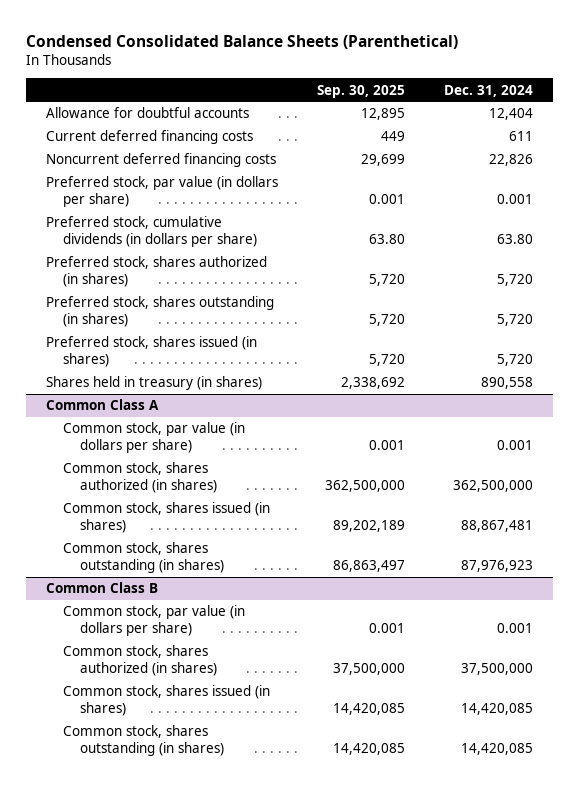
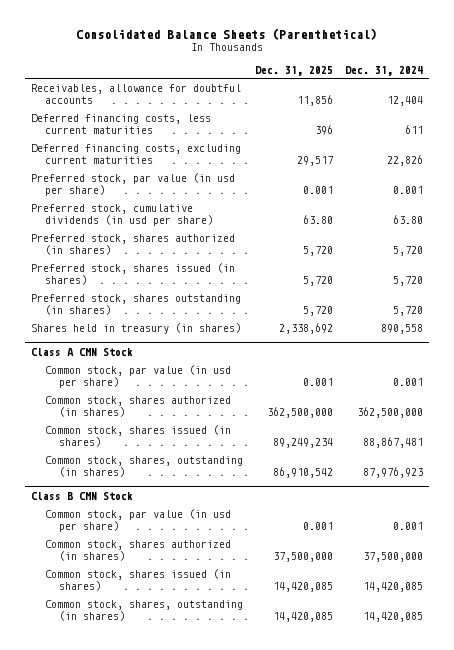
[26,35,459,50] Condensed Consolidated Balance Sheets (Parenthetical) -> [76,28,378,41] Consolidated Balance Sheets (Parenthetical)
[317,84,406,98] Sep. 30, 2025 -> none
none -> [255,65,334,76] Dec. 31, 2025
[45,107,249,119] Allowance for doubtful accounts -> [31,84,242,104] Receivables, allowance for doubtful accounts
[45,130,253,145] Current deferred financing costs -> [31,114,212,134] Deferred financing costs, less current maturities
[45,153,276,168] Noncurrent deferred financing costs -> [31,144,242,164] Deferred financing costs, excluding current maturities
[45,176,278,208] Preferred stock, par value (in dollars per share) -> [31,173,236,196] Preferred stock, par value (in usd per share)
[45,216,257,248] Preferred stock, cumulative dividends (in dollars per share) -> [31,204,214,226] Preferred stock, cumulative dividends (in usd per share)
[45,296,274,328] Preferred stock, shares outstanding (in shares) -> [31,294,242,315] Preferred stock, shares outstanding (in shares)
[45,399,159,411] Common Class A -> [31,347,134,356] Class A CMN Stock
[62,422,245,454] Common stock, par value (in dollars per share) -> [45,365,232,388] Common stock, par value (in usd per share)
[62,542,224,574] Common stock, shares outstanding (in shares) -> [45,456,244,477] Common stock, shares, outstanding (in shares)
[45,582,158,594] Common Class B -> [31,491,134,500] Class B CMN Stock
[62,605,245,637] Common stock, par value (in dollars per share) -> [45,509,232,532] Common stock, par value (in usd per share)
[62,725,224,757] Common stock, shares outstanding (in shares) -> [45,600,244,621] Common stock, shares, outstanding (in shares)

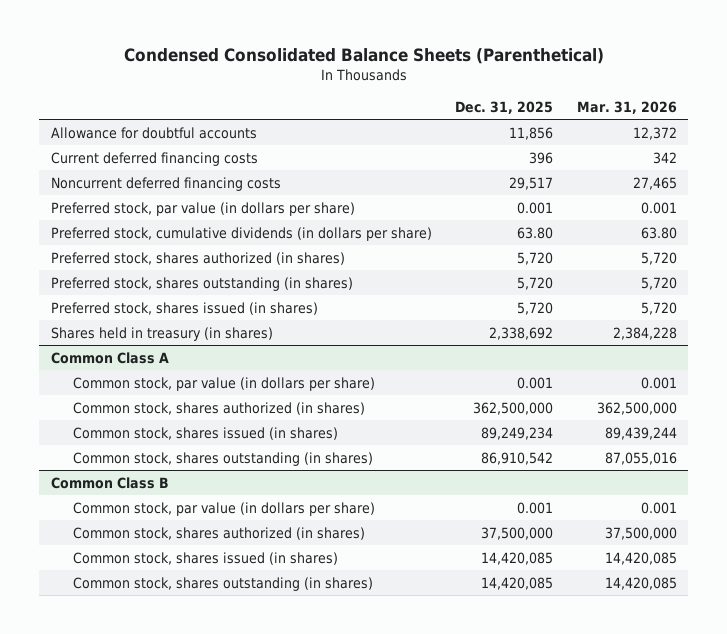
[76,28,378,41] Consolidated Balance Sheets (Parenthetical) -> [123,47,604,64] Condensed Consolidated Balance Sheets (Parenthetical)
[344,65,423,76] Dec. 31, 2024 -> none
none -> [576,100,677,114] Mar. 31, 2026
[31,84,242,104] Receivables, allowance for doubtful accounts -> [50,126,257,139] Allowance for doubtful accounts
[31,114,212,134] Deferred financing costs, less current maturities -> [50,151,258,166] Current deferred financing costs
[31,144,242,164] Deferred financing costs, excluding current maturities -> [50,176,281,191] Noncurrent deferred financing costs
[31,173,236,196] Preferred stock, par value (in usd per share) -> [50,201,355,216] Preferred stock, par value (in dollars per share)
[31,204,214,226] Preferred stock, cumulative dividends (in usd per share) -> [50,226,432,241] Preferred stock, cumulative dividends (in dollars per share)
[31,263,236,285] Preferred stock, shares issued (in shares) -> [50,301,318,315] Preferred stock, shares issued (in shares)
[31,347,134,356] Class A CMN Stock -> [50,351,169,364] Common Class A
[45,365,232,388] Common stock, par value (in usd per share) -> [72,376,375,391] Common stock, par value (in dollars per share)
[45,456,244,477] Common stock, shares, outstanding (in shares) -> [72,451,373,466] Common stock, shares outstanding (in shares)
[31,491,134,500] Class B CMN Stock -> [50,476,169,489] Common Class B
[45,509,232,532] Common stock, par value (in usd per share) -> [72,501,375,516] Common stock, par value (in dollars per share)
[45,600,244,621] Common stock, shares, outstanding (in shares) -> [72,576,373,591] Common stock, shares outstanding (in shares)

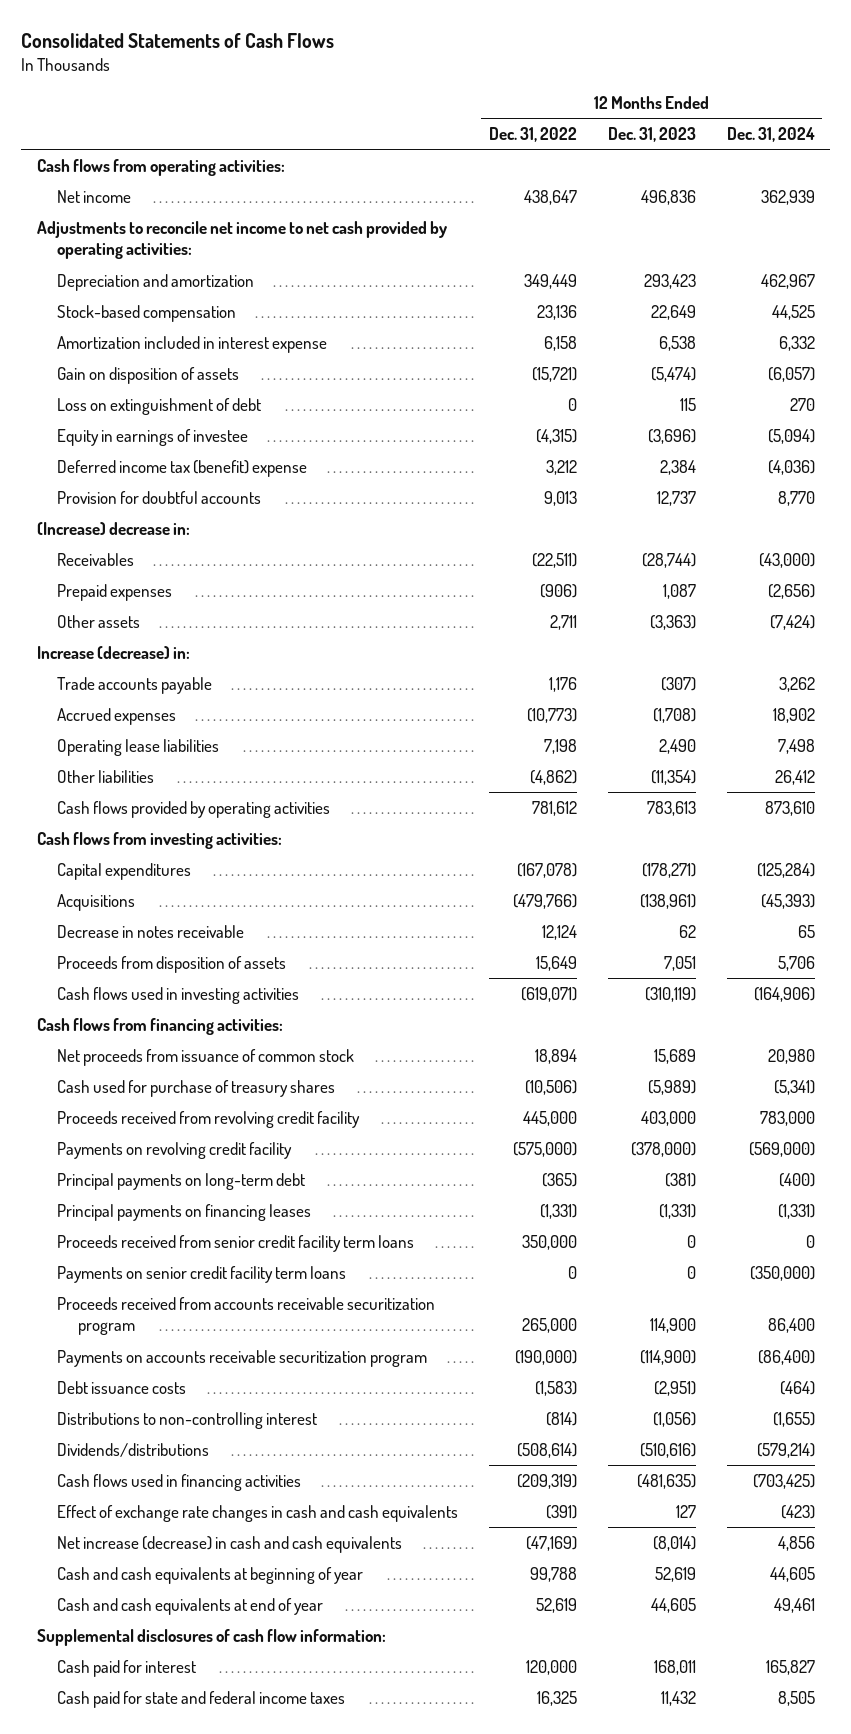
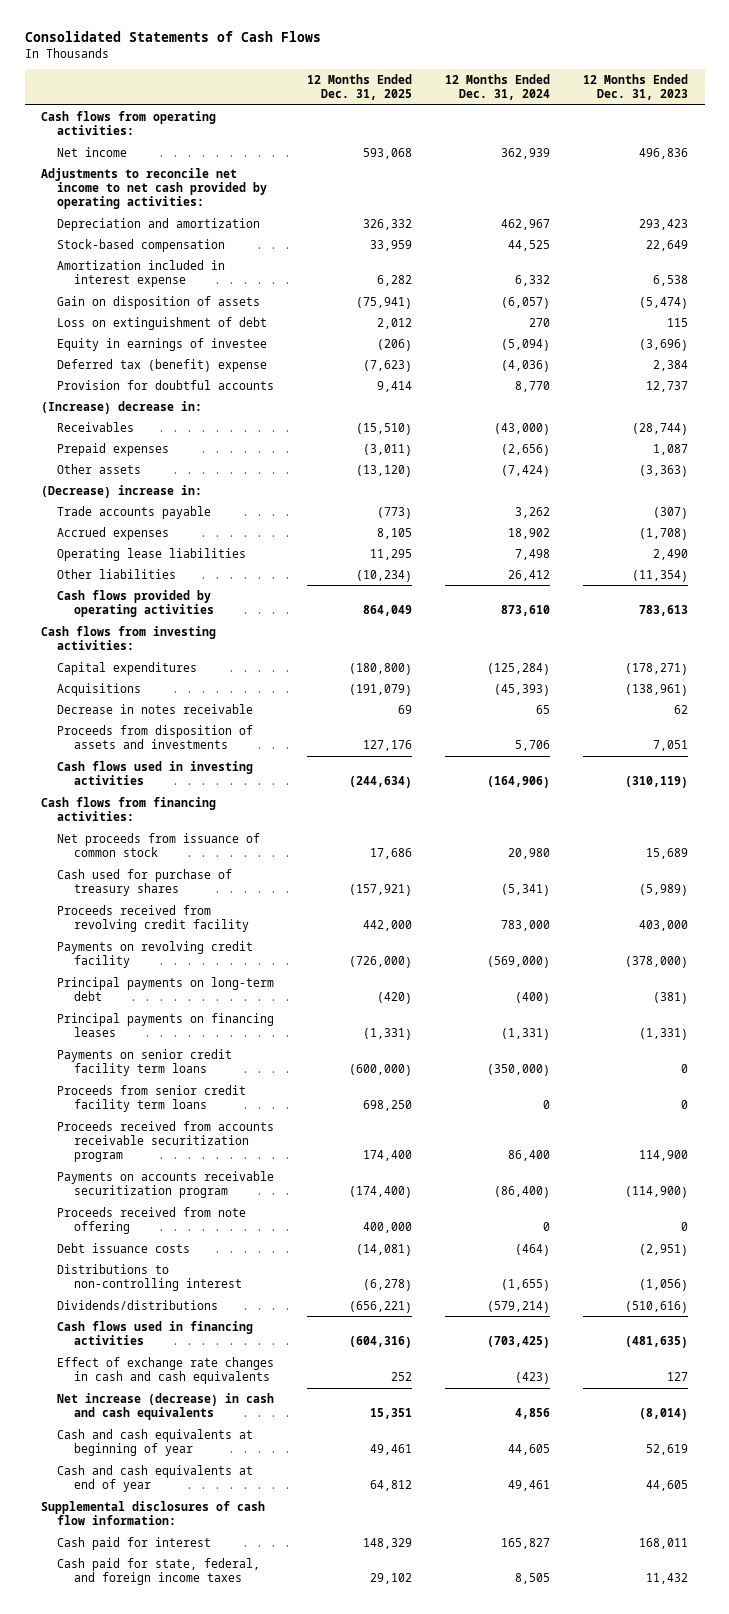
[488,127,577,143] Dec. 31, 2022 -> none
none -> [307,74,413,101] 12 Months Ended Dec. 31, 2025
[57,459,308,477] Deferred income tax (benefit) expense -> [57,358,268,372] Deferred tax (benefit) expense
[36,645,190,659] Increase (decrease) in: -> [41,484,203,498] (Decrease) increase in:
[57,955,287,973] Proceeds from disposition of assets -> [57,724,254,750] Proceeds from disposition of assets and investments
[57,1234,415,1252] Proceeds received from senior credit facility term loans -> none
none -> [57,1084,247,1113] Proceeds from senior credit facility term loans
none -> [57,1206,247,1235] Proceeds received from note offering
[57,1690,346,1708] Cash paid for state and federal income taxes -> [57,1557,261,1586] Cash paid for state, federal, and foreign income taxes

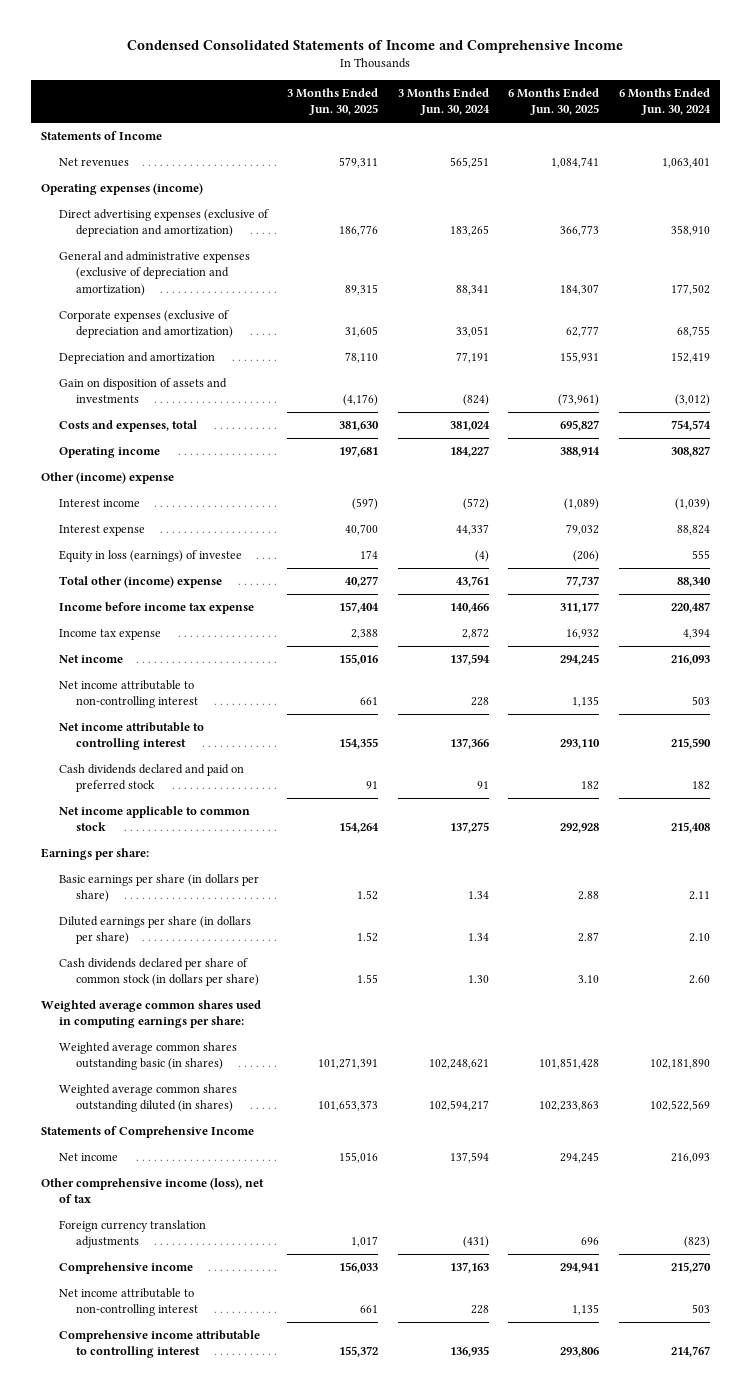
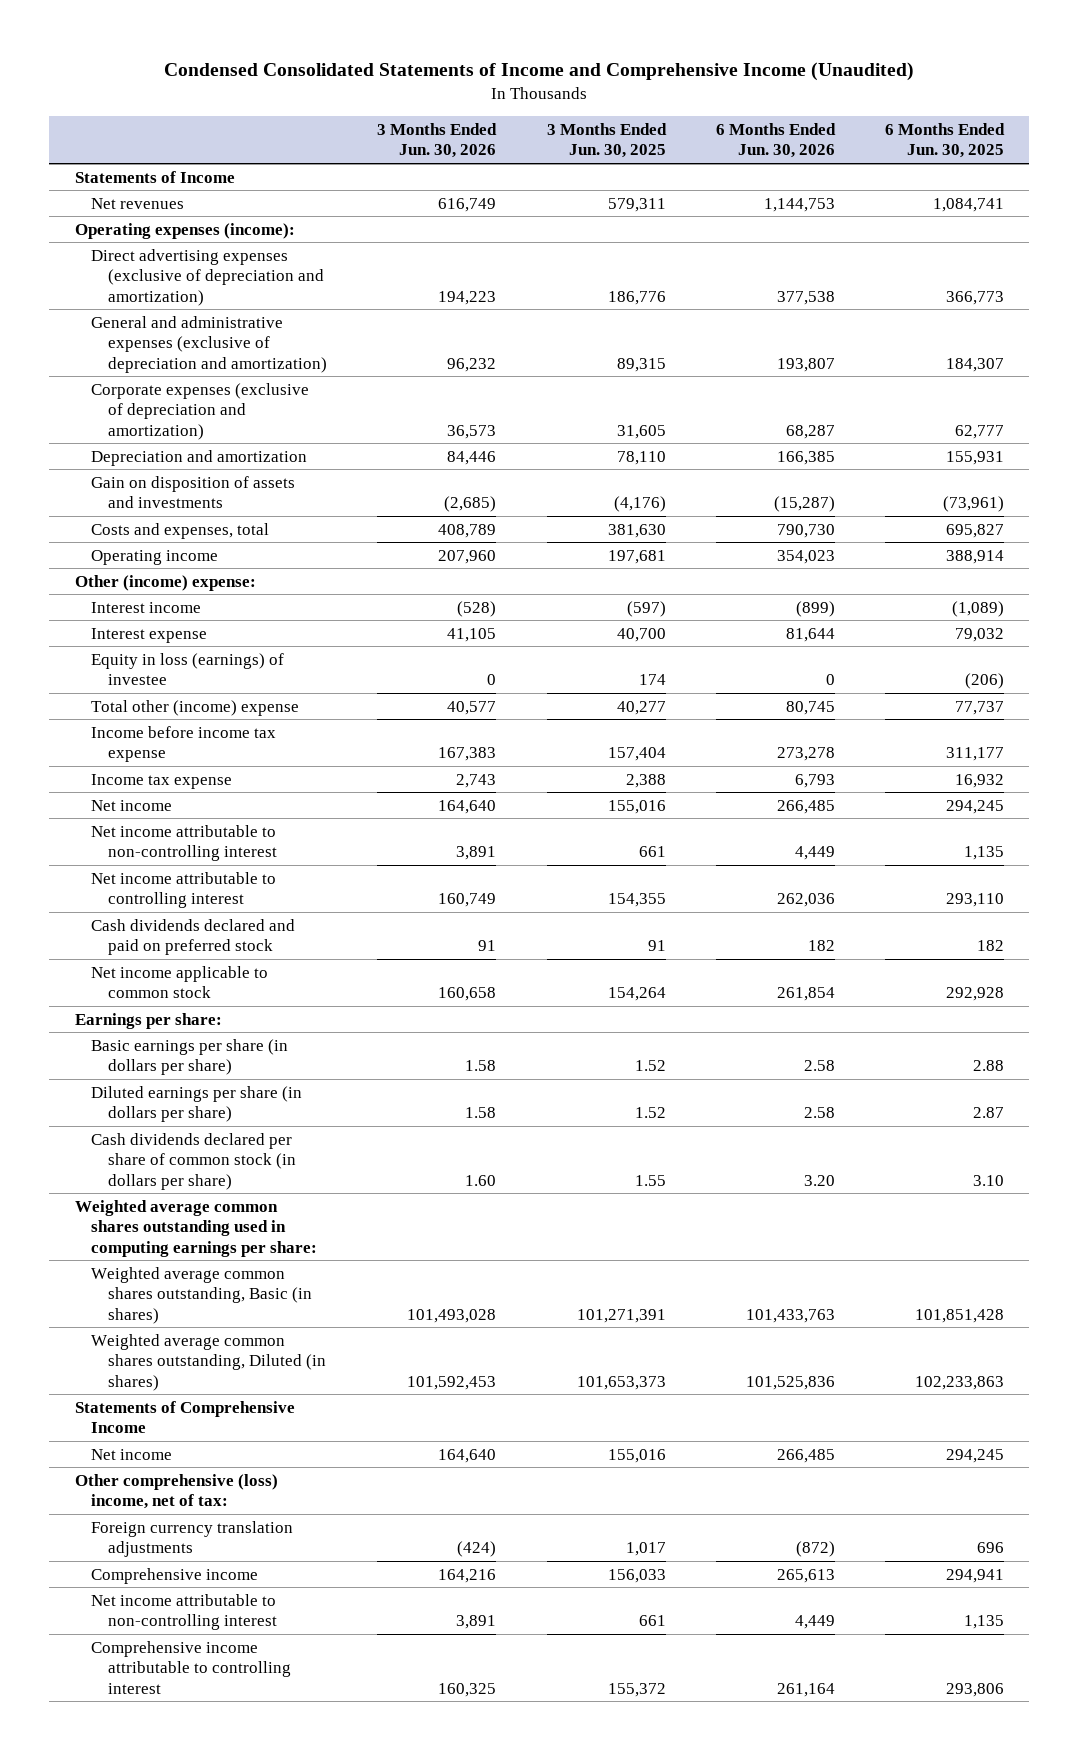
[127,40,624,54] Condensed Consolidated Statements of Income and Comprehensive Income -> [164,62,915,82] Condensed Consolidated Statements of Income and Comprehensive Income (Unaudited)
[397,88,490,116] 3 Months Ended Jun. 30, 2024 -> none
[619,88,712,116] 6 Months Ended Jun. 30, 2024 -> none
none -> [377,123,498,159] 3 Months Ended Jun. 30, 2026
none -> [715,123,836,159] 6 Months Ended Jun. 30, 2026
[40,183,203,196] Operating expenses (income) -> [74,222,295,239] Operating expenses (income):
[40,472,174,485] Other (income) expense -> [74,574,256,591] Other (income) expense:
[40,1000,261,1029] Weighted average common shares used in computing earnings per share: -> [74,1199,318,1257] Weighted average common shares outstanding used in computing earnings per share:
[58,1042,237,1071] Weighted average common shares outstanding basic (in shares) -> [91,1266,312,1324] Weighted average common shares outstanding, Basic (in shares)
[58,1084,237,1113] Weighted average common shares outstanding diluted (in shares) -> [91,1333,326,1391] Weighted average common shares outstanding, Diluted (in shares)
[40,1178,264,1204] Other comprehensive income (loss), net of tax -> [74,1473,278,1510] Other comprehensive (loss) income, net of tax:

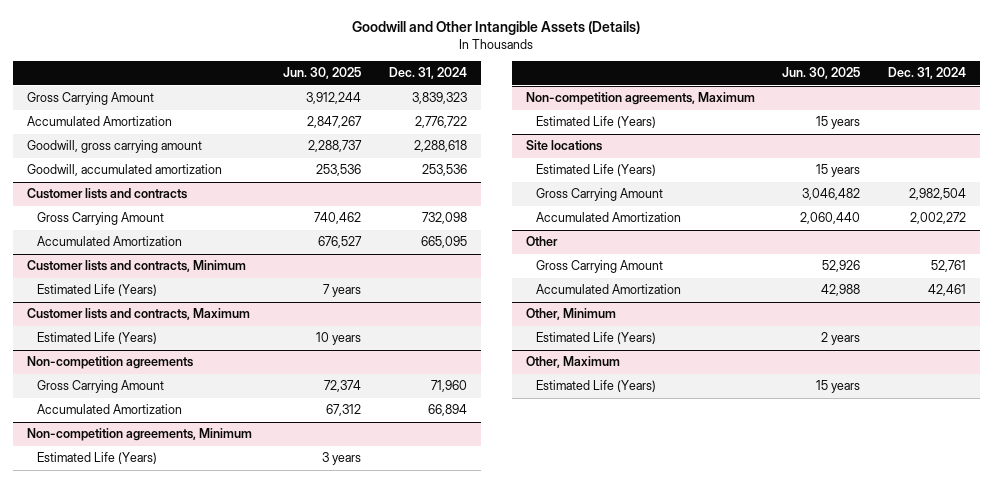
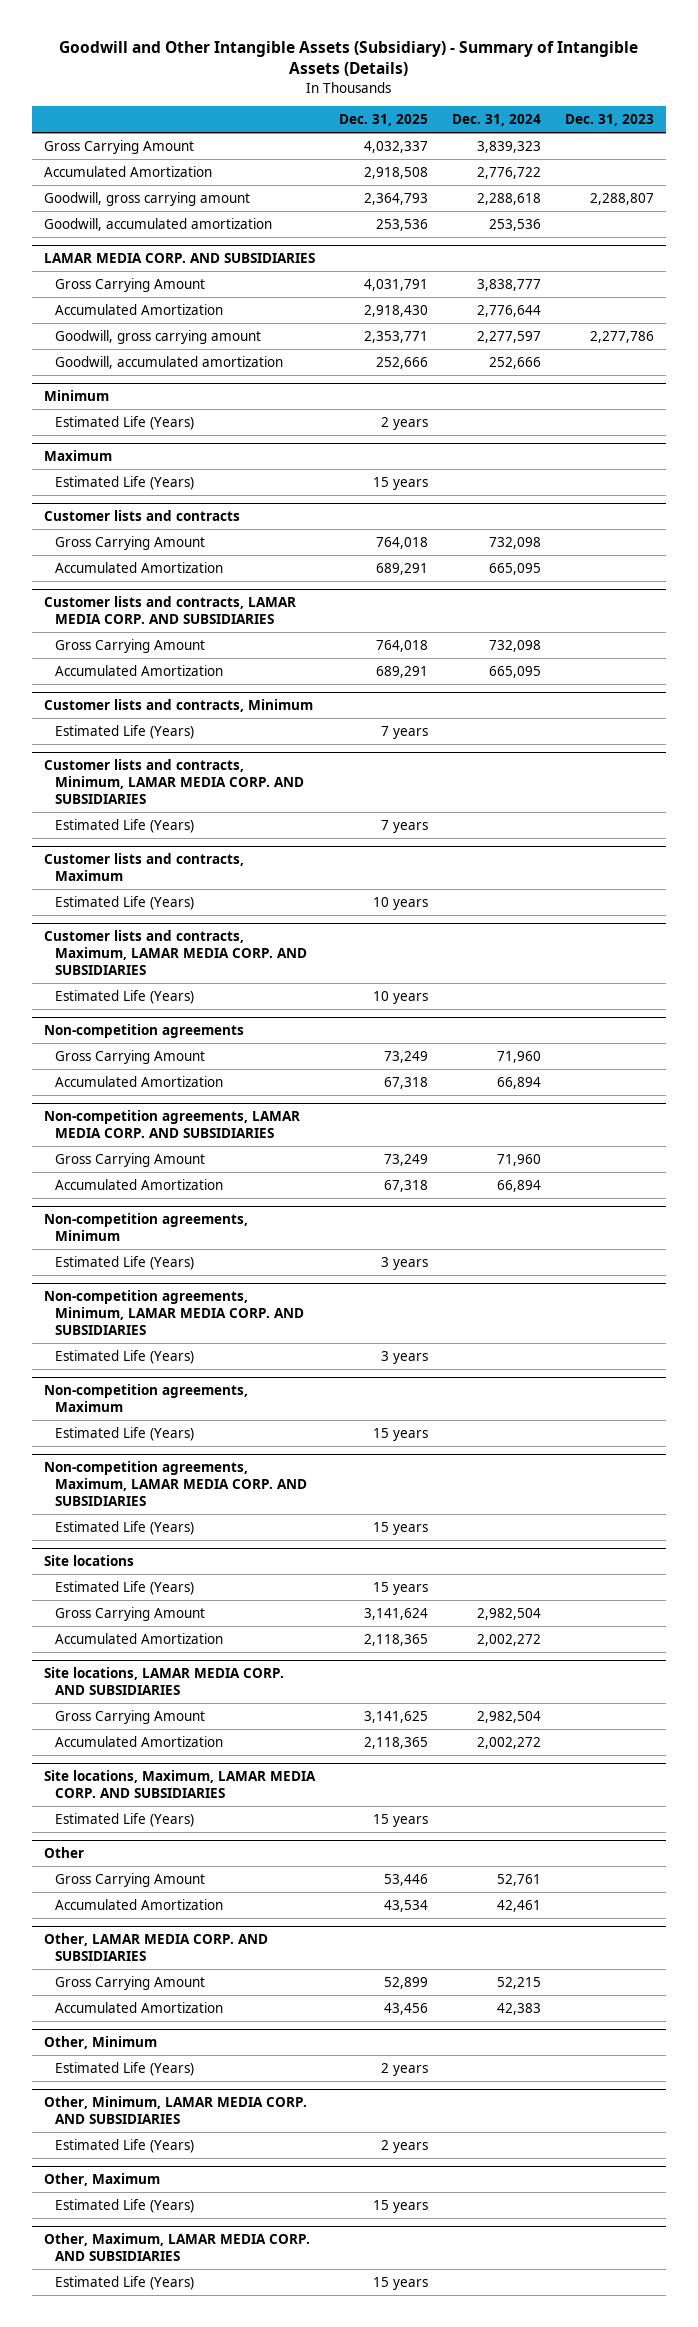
[352,21,641,36] Goodwill and Other Intangible Assets (Details) -> [58,41,638,77] Goodwill and Other Intangible Assets (Subsidiary) - Summary of Intangible Assets (Details)
[283,67,362,80] Jun. 30, 2025 -> none
none -> [338,114,428,127] Dec. 31, 2025
none -> [564,114,654,127] Dec. 31, 2023
none -> [43,253,315,264] LAMAR MEDIA CORP. AND SUBSIDIARIES
none -> [55,277,206,292] Gross Carrying Amount
none -> [55,303,224,315] Accumulated Amortization
none -> [55,329,262,344] Goodwill, gross carrying amount
none -> [55,355,284,369] Goodwill, accumulated amortization
none -> [43,390,109,402] Minimum
none -> [55,415,195,430] Estimated Life (Years)
none -> [43,450,112,462] Maximum
none -> [55,475,195,490] Estimated Life (Years)
none -> [43,596,296,625] Customer lists and contracts, LAMAR MEDIA CORP. AND SUBSIDIARIES
none -> [55,638,206,653] Gross Carrying Amount
none -> [55,664,224,676] Accumulated Amortization
none -> [43,759,305,804] Customer lists and contracts, Minimum, LAMAR MEDIA CORP. AND SUBSIDIARIES
none -> [55,818,195,833] Estimated Life (Years)
none -> [43,930,308,975] Customer lists and contracts, Maximum, LAMAR MEDIA CORP. AND SUBSIDIARIES
none -> [55,989,195,1004] Estimated Life (Years)
none -> [43,1110,300,1139] Non-competition agreements, LAMAR MEDIA CORP. AND SUBSIDIARIES
none -> [55,1152,206,1167] Gross Carrying Amount
none -> [55,1178,224,1190] Accumulated Amortization
none -> [43,1290,305,1335] Non-competition agreements, Minimum, LAMAR MEDIA CORP. AND SUBSIDIARIES
none -> [55,1349,195,1364] Estimated Life (Years)
none -> [43,1461,308,1506] Non-competition agreements, Maximum, LAMAR MEDIA CORP. AND SUBSIDIARIES
none -> [55,1520,195,1535] Estimated Life (Years)
none -> [43,1667,284,1696] Site locations, LAMAR MEDIA CORP. AND SUBSIDIARIES
none -> [55,1709,206,1724] Gross Carrying Amount
none -> [55,1735,224,1747] Accumulated Amortization
none -> [43,1770,316,1799] Site locations, Maximum, LAMAR MEDIA CORP. AND SUBSIDIARIES
none -> [55,1812,195,1827] Estimated Life (Years)
none -> [43,1933,268,1962] Other, LAMAR MEDIA CORP. AND SUBSIDIARIES
none -> [55,1975,206,1990] Gross Carrying Amount
none -> [55,2001,224,2013] Accumulated Amortization
none -> [43,2096,307,2125] Other, Minimum, LAMAR MEDIA CORP. AND SUBSIDIARIES
none -> [55,2138,195,2153] Estimated Life (Years)
none -> [43,2233,310,2262] Other, Maximum, LAMAR MEDIA CORP. AND SUBSIDIARIES
none -> [55,2275,195,2290] Estimated Life (Years)

